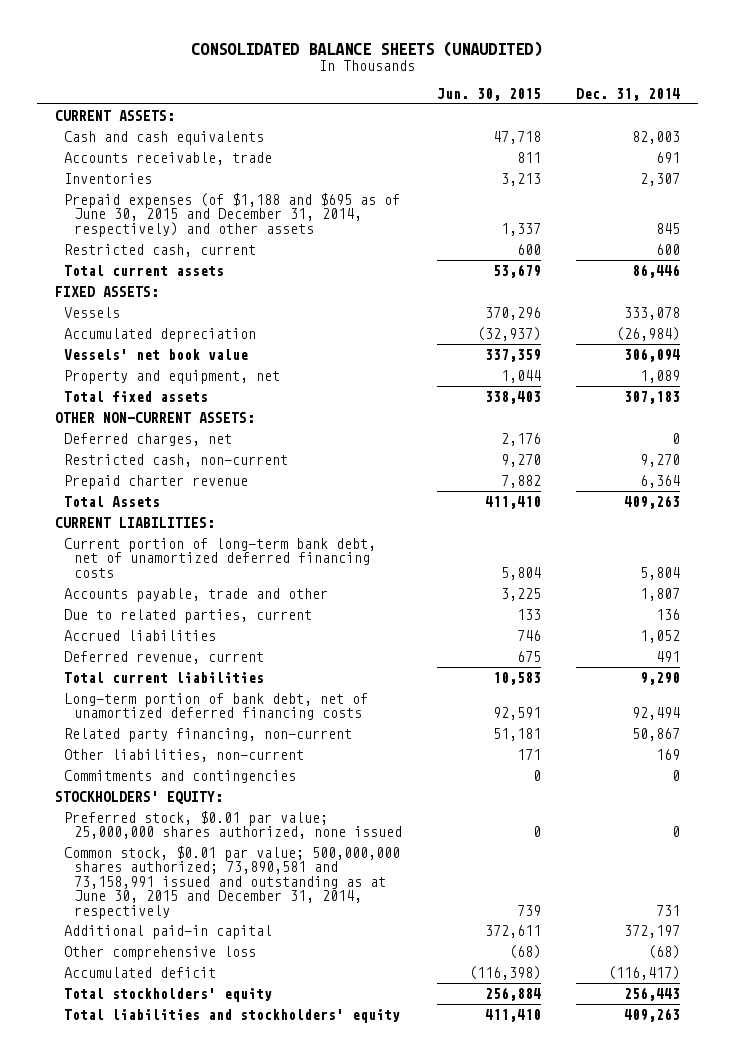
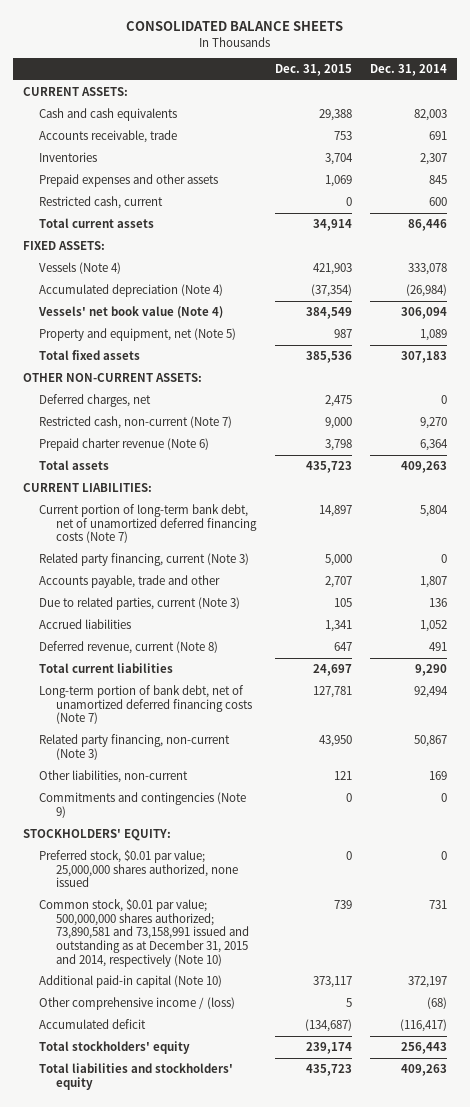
[191,41,543,58] CONSOLIDATED BALANCE SHEETS (UNAUDITED) -> [126,21,344,32] CONSOLIDATED BALANCE SHEETS
[437,87,542,101] Jun. 30, 2015 -> none
none -> [274,64,352,77] Dec. 31, 2015
[64,192,401,237] Prepaid expenses (of $1,188 and $695 as of June 30, 2015 and December 31, 2014, respectively) and other assets -> [39,174,219,188] Prepaid expenses and other assets
[64,306,121,318] Vessels -> [39,262,122,275] Vessels (Note 4)
[64,327,257,342] Accumulated depreciation -> [39,284,224,298] Accumulated depreciation (Note 4)
[64,348,249,360] Vessels' net book value -> [38,306,224,319] Vessels' net book value (Note 4)
[64,369,281,384] Property and equipment, net -> [39,328,237,342] Property and equipment, net (Note 5)
[64,453,289,467] Restricted cash, non-current -> [39,416,233,430] Restricted cash, non-current (Note 7)
[64,474,249,489] Prepaid charter revenue -> [39,438,210,452] Prepaid charter revenue (Note 6)
[64,495,161,507] Total Assets -> [39,460,110,471] Total assets
[64,537,377,578] Current portion of long-term bank debt, net of unamortized deferred financing costs -> [39,504,258,544] Current portion of long-term bank debt, net of unamortized deferred financing costs (Note 7)
none -> [39,553,250,567] Related party financing, current (Note 3)
[64,608,313,623] Due to related parties, current -> [39,597,241,611] Due to related parties, current (Note 3)
[64,650,265,664] Deferred revenue, current -> [39,641,219,655] Deferred revenue, current (Note 8)
[64,692,369,721] Long-term portion of bank debt, net of unamortized deferred financing costs -> [39,685,253,725] Long-term portion of bank debt, net of unamortized deferred financing costs (Note 7)
[64,727,353,742] Related party financing, non-current -> [39,734,231,760] Related party financing, non-current (Note 3)
[64,769,297,783] Commitments and contingencies -> [39,792,247,818] Commitments and contingencies (Note 9)
[64,845,401,919] Common stock, $0.01 par value; 500,000,000 shares authorized; 73,890,581 and 73,158,991 issued and outstanding as at June 30, 2015 and December 31, 2014, respectively -> [39,899,250,967] Common stock, $0.01 par value; 500,000,000 shares authorized; 73,890,581 and 73,158,991 issued and outstanding as at December 31, 2015 and 2014, respectively (Note 10)
[64,924,273,939] Additional paid-in capital -> [39,975,223,989] Additional paid-in capital (Note 10)
[64,945,257,960] Other comprehensive loss -> [39,997,236,1011] Other comprehensive income / (loss)

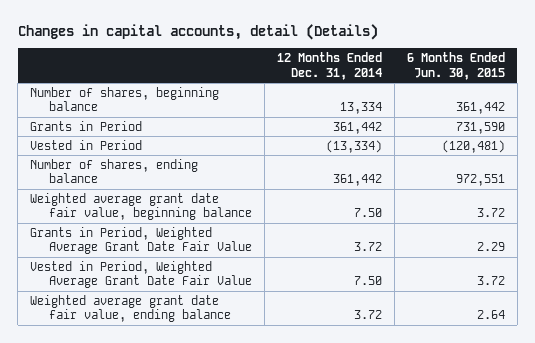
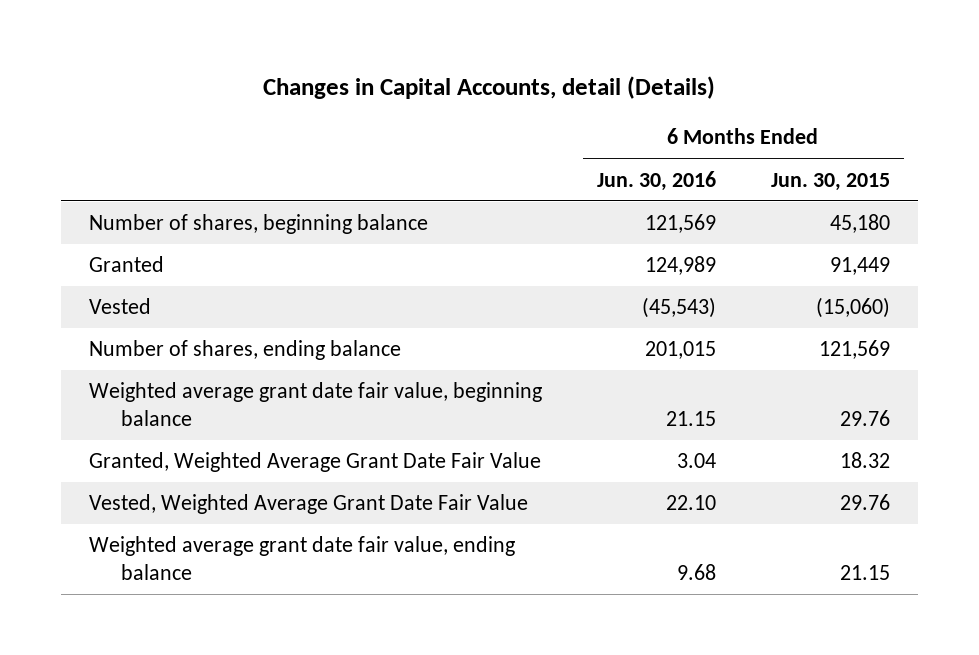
[17,24,378,41] Changes in capital accounts, detail (Details) -> [263,75,716,99] Changes in Capital Accounts, detail (Details)
[276,52,382,80] 12 Months Ended Dec. 31, 2014 -> none
none -> [596,170,716,191] Jun. 30, 2016
[30,120,143,131] Grants in Period -> none
[455,102,505,115] 361,442 -> [830,214,891,234] 45,180
none -> [88,256,164,273] Granted
[30,139,143,150] Vested in Period -> [88,298,151,315] Vested
[441,139,505,153] (120,481) -> [816,297,891,319] (15,060)
[455,174,505,187] 972,551 -> [819,340,891,360] 121,569
[476,208,505,218] 3.72 -> [840,409,891,426] 29.76
[30,226,252,255] Grants in Period, Weighted Average Grant Date Fair Value -> [88,452,541,473] Granted, Weighted Average Grant Date Fair Value
[476,242,505,252] 2.29 -> [840,452,891,469] 18.32
[30,260,252,289] Vested in Period, Weighted Average Grant Date Fair Value -> [88,494,528,515] Vested, Weighted Average Grant Date Fair Value
[476,276,505,286] 3.72 -> [840,494,891,511] 29.76
[476,310,505,320] 2.64 -> [840,564,891,580] 21.15

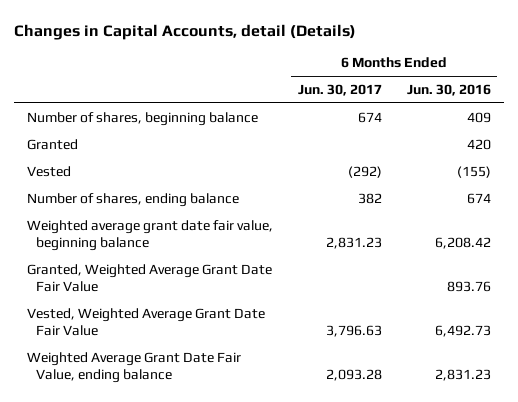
[771,172,891,191] Jun. 30, 2015 -> none
none -> [297,83,382,96] Jun. 30, 2017
[644,214,716,234] 121,569 -> [466,111,491,123] 409
[644,256,716,276] 124,989 -> [466,138,491,150] 420
[641,297,716,319] (45,543) -> [456,165,491,178] (155)
[644,341,716,360] 201,015 -> [466,192,491,204] 674
[665,410,716,426] 21.15 -> [434,236,491,249] 6,208.42
[676,453,716,469] 3.04 -> [446,280,491,292] 893.76
[665,495,716,511] 22.10 -> [434,324,491,337] 6,492.73
[88,536,515,580] Weighted average grant date fair value, ending balance -> [26,351,241,383] Weighted Average Grant Date Fair Value, ending balance
[676,563,716,580] 9.68 -> [434,368,491,381] 2,831.23

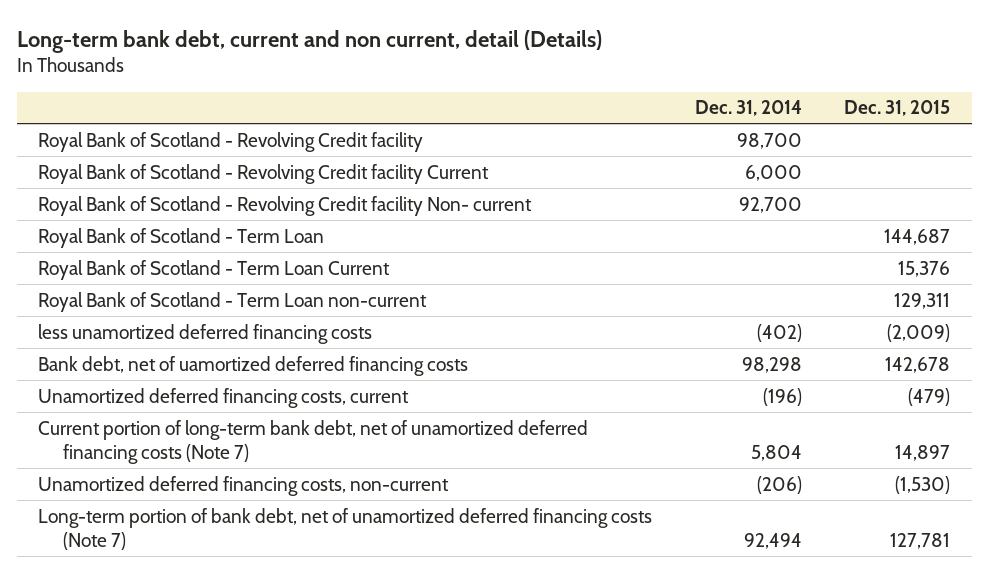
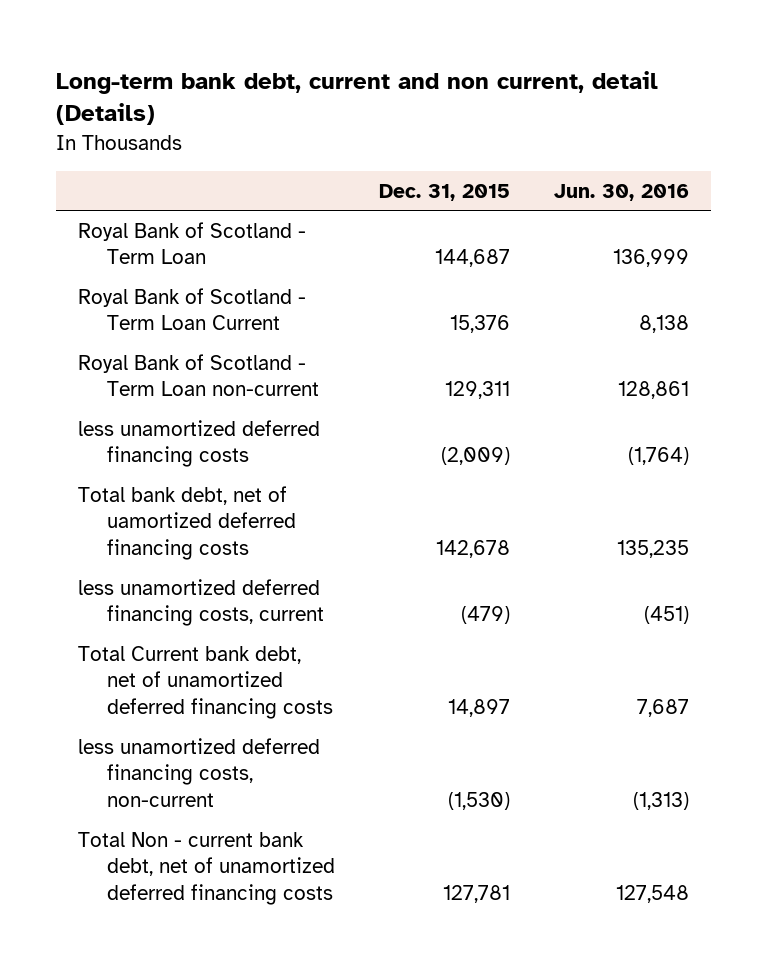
[694,100,802,117] Dec. 31, 2014 -> none
none -> [553,183,689,201] Jun. 30, 2016
[38,131,424,152] Royal Bank of Scotland - Revolving Credit facility -> none
[38,163,490,184] Royal Bank of Scotland - Revolving Credit facility Current -> none
[38,195,533,216] Royal Bank of Scotland - Revolving Credit facility Non- current -> none
[38,355,469,376] Bank debt, net of uamortized deferred financing costs -> [77,485,297,560] Total bank debt, net of uamortized deferred financing costs
[38,387,410,408] Unamortized deferred financing costs, current -> [77,578,325,627] less unamortized deferred financing costs, current
[38,419,589,464] Current portion of long-term bank debt, net of unamortized deferred financing costs (Note 7) -> [77,645,334,719] Total Current bank debt, net of unamortized deferred financing costs
[38,475,450,496] Unamortized deferred financing costs, non-current -> [77,737,320,807] less unamortized deferred financing costs, non-current
[38,507,653,550] Long-term portion of bank debt, net of unamortized deferred financing costs (Note 7) -> [77,831,336,905] Total Non - current bank debt, net of unamortized deferred financing costs

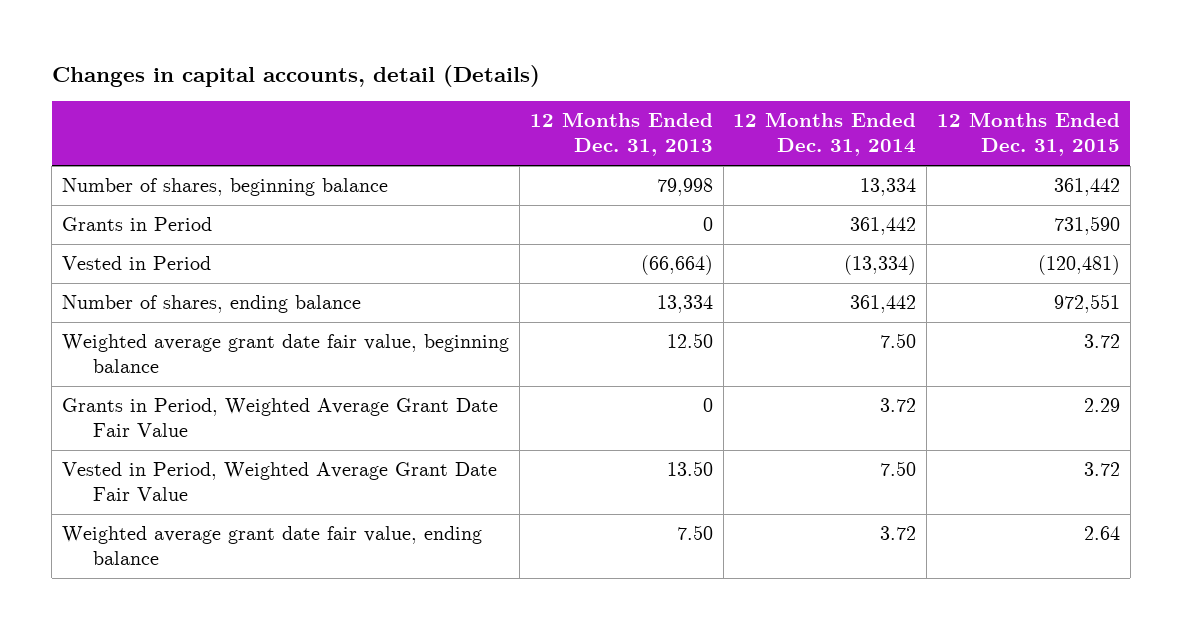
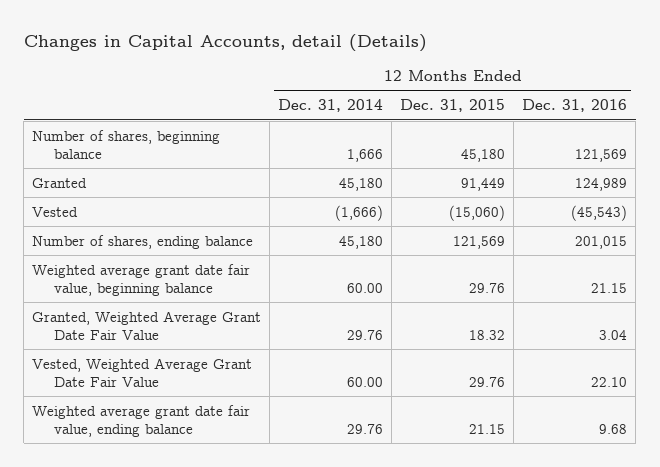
[51,64,540,87] Changes in capital accounts, detail (Details) -> [23,33,427,52] Changes in Capital Accounts, detail (Details)
[529,112,713,157] 12 Months Ended Dec. 31, 2013 -> none
none -> [522,99,628,113] Dec. 31, 2016
[62,217,213,232] Grants in Period -> none
[860,178,917,197] 13,334 -> [347,148,384,162] 1,666
[1054,178,1121,197] 361,442 -> [461,148,506,162] 45,180
none -> [32,177,88,188] Granted
[62,256,212,271] Vested in Period -> [32,206,79,217] Vested
[844,255,917,276] (13,334) -> [335,204,384,221] (1,666)
[1038,255,1121,276] (120,481) -> [449,204,506,221] (15,060)
[850,295,917,314] 361,442 -> [339,235,384,249] 45,180
[1054,294,1121,314] 972,551 -> [453,235,506,249] 121,569
[880,333,917,349] 7.50 -> [347,282,384,293] 60.00
[1084,334,1121,349] 3.72 -> [469,282,506,293] 29.76
[62,398,499,438] Grants in Period, Weighted Average Grant Date Fair Value -> [32,310,262,340] Granted, Weighted Average Grant Date Fair Value
[880,398,917,413] 3.72 -> [347,329,384,340] 29.76
[1084,398,1121,413] 2.29 -> [469,329,506,340] 18.32
[62,462,498,502] Vested in Period, Weighted Average Grant Date Fair Value -> [32,357,253,387] Vested, Weighted Average Grant Date Fair Value
[880,461,917,477] 7.50 -> [347,376,384,387] 60.00
[1084,462,1121,477] 3.72 -> [469,376,506,387] 29.76
[880,526,917,541] 3.72 -> [347,423,384,434] 29.76
[1084,526,1121,541] 2.64 -> [469,423,506,434] 21.15

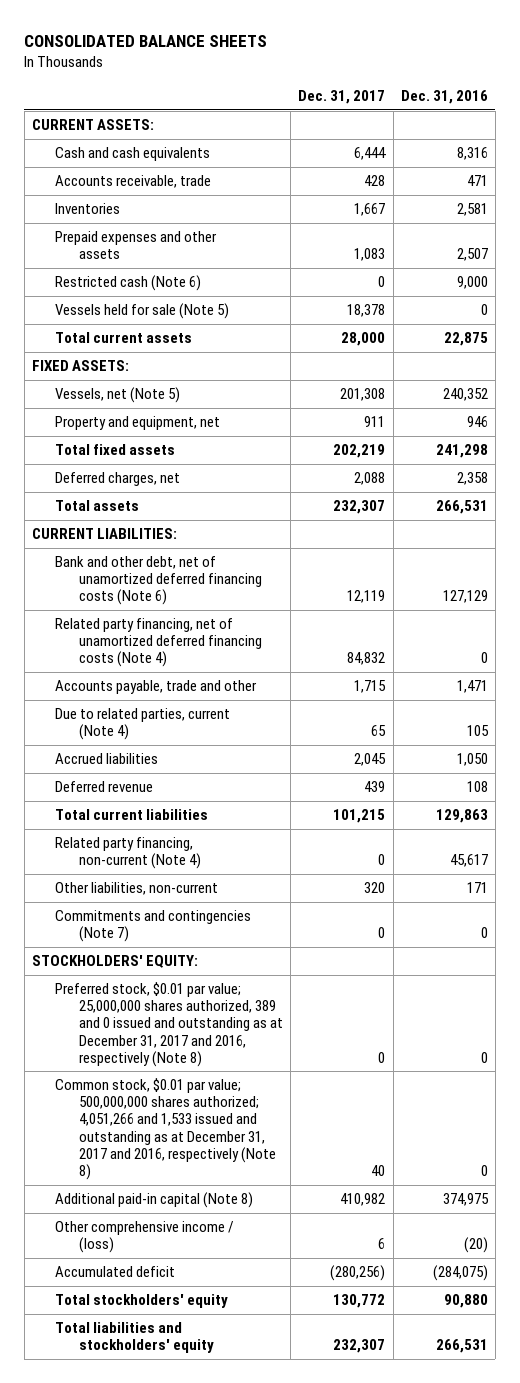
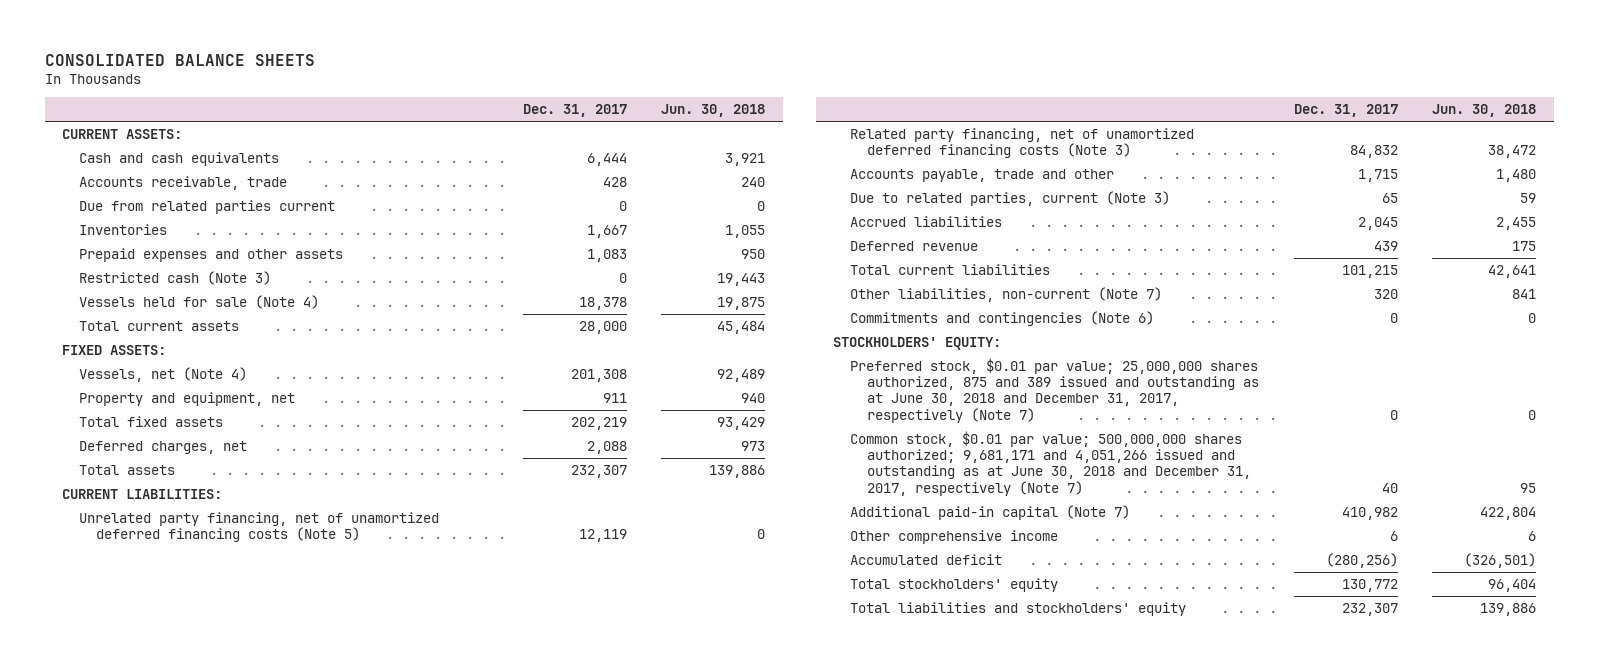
[400,90,488,105] Dec. 31, 2016 -> none
none -> [661,104,766,118] Jun. 30, 2018
none -> [79,199,336,214] Due from related parties current
[55,275,202,292] Restricted cash (Note 6) -> [79,270,272,285] Restricted cash (Note 3)
[55,303,230,320] Vessels held for sale (Note 5) -> [79,294,320,309] Vessels held for sale (Note 4)
[55,387,181,404] Vessels, net (Note 5) -> [79,366,248,382] Vessels, net (Note 4)
[55,556,262,606] Bank and other debt, net of unamortized deferred financing costs (Note 6) -> [79,511,440,543] Unrelated party financing, net of unamortized deferred financing costs (Note 5)
[55,618,262,668] Related party financing, net of unamortized deferred financing costs (Note 4) -> [850,127,1195,159] Related party financing, net of unamortized deferred financing costs (Note 3)
[55,708,231,741] Due to related parties, current (Note 4) -> [850,190,1171,206] Due to related parties, current (Note 3)
[55,837,201,870] Related party financing, non-current (Note 4) -> none
[55,882,219,896] Other liabilities, non-current -> [850,286,1163,302] Other liabilities, non-current (Note 7)
[55,910,252,943] Commitments and contingencies (Note 7) -> [850,310,1155,326] Commitments and contingencies (Note 6)
[55,982,283,1067] Preferred stock, $0.01 par value; 25,000,000 shares authorized, 389 and 0 issued and outstanding as at December 31, 2017 and 2016, respectively (Note 8) -> [850,357,1260,423] Preferred stock, $0.01 par value; 25,000,000 shares authorized, 875 and 389 issued and outstanding as at June 30, 2018 and December 31, 2017, respectively (Note 7)
[55,1078,276,1180] Common stock, $0.01 par value; 500,000,000 shares authorized; 4,051,266 and 1,533 issued and outstanding as at December 31, 2017 and 2016, respectively (Note 8) -> [850,430,1252,496] Common stock, $0.01 par value; 500,000,000 shares authorized; 9,681,171 and 4,051,266 issued and outstanding as at June 30, 2018 and December 31, 2017, respectively (Note 7)
[55,1192,254,1209] Additional paid-in capital (Note 8) -> [850,504,1131,520] Additional paid-in capital (Note 7)
[55,1221,235,1254] Other comprehensive income / (loss) -> [850,529,1059,544] Other comprehensive income

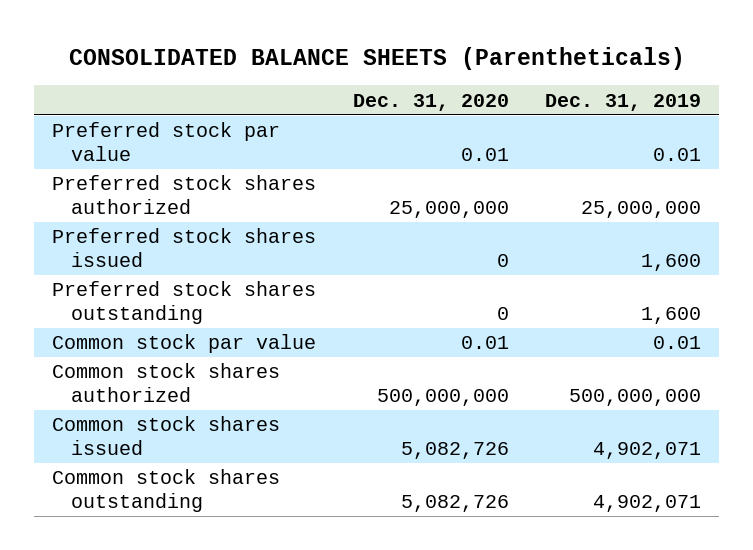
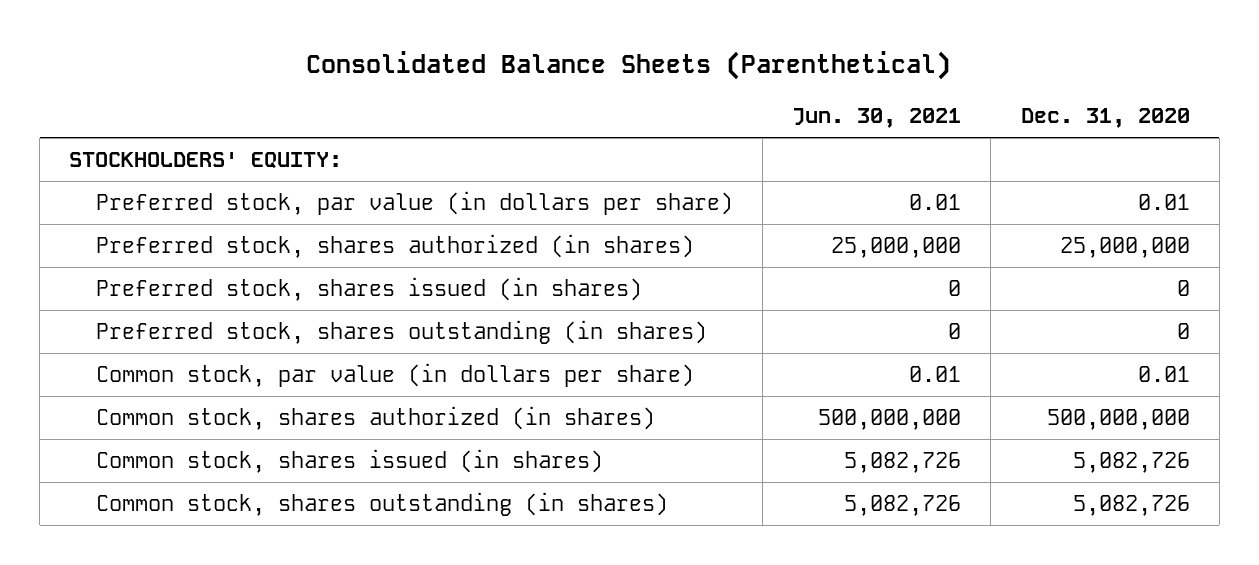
[68,47,685,71] CONSOLIDATED BALANCE SHEETS (Parentheticals) -> [306,50,952,80] Consolidated Balance Sheets (Parenthetical)
[544,93,701,111] Dec. 31, 2019 -> none
none -> [792,107,962,128] Jun. 30, 2021
none -> [69,151,343,169] STOCKHOLDERS' EQUITY:
[52,122,281,162] Preferred stock par value -> [95,190,733,215] Preferred stock, par value (in dollars per share)
[52,175,317,215] Preferred stock shares authorized -> [95,233,694,258] Preferred stock, shares authorized (in shares)
[52,228,317,268] Preferred stock shares issued -> [95,276,642,301] Preferred stock, shares issued (in shares)
[52,281,317,325] Preferred stock shares outstanding -> [95,319,707,344] Preferred stock, shares outstanding (in shares)
[52,334,317,354] Common stock par value -> [95,362,694,387] Common stock, par value (in dollars per share)
[52,363,281,403] Common stock shares authorized -> [95,405,655,430] Common stock, shares authorized (in shares)
[52,416,281,456] Common stock shares issued -> [95,448,603,473] Common stock, shares issued (in shares)
[52,469,281,513] Common stock shares outstanding -> [95,491,668,516] Common stock, shares outstanding (in shares)

